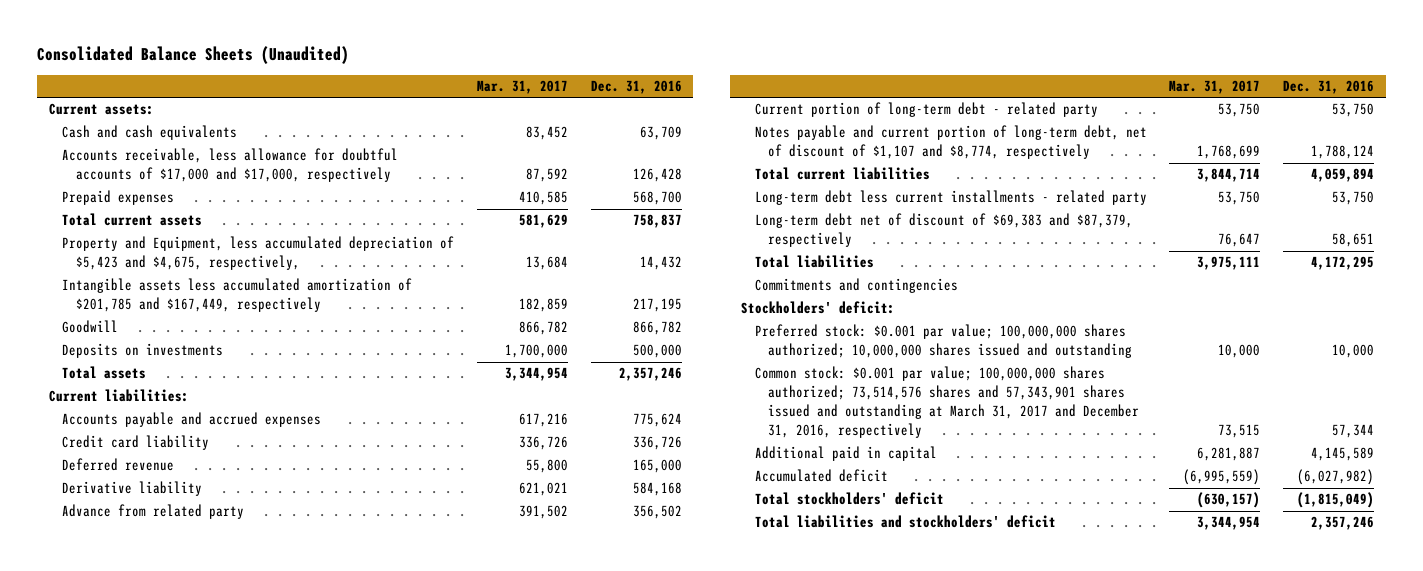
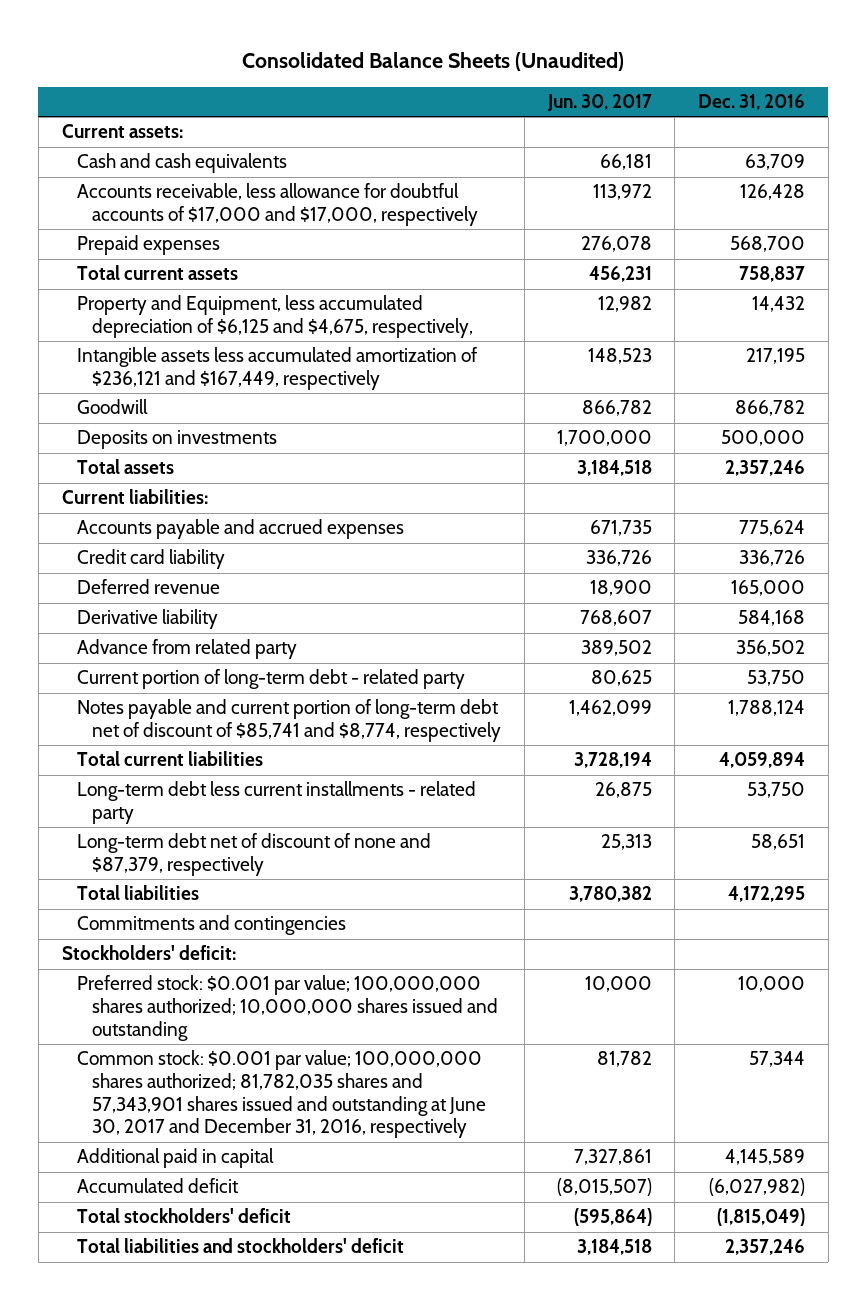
[477,80,569,95] Mar. 31, 2017 -> none
none -> [546,94,652,112] Jun. 30, 2017
[62,236,455,271] Property and Equipment, less accumulated depreciation of $5,423 and $4,675, respectively, -> [77,295,474,339] Property and Equipment, less accumulated depreciation of $6,125 and $4,675, respectively,
[62,278,413,313] Intangible assets less accumulated amortization of $201,785 and $167,449, respectively -> [77,347,479,391] Intangible assets less accumulated amortization of $236,121 and $167,449, respectively
[754,125,1147,160] Notes payable and current portion of long-term debt, net of discount of $1,107 and $8,774, respectively -> [77,699,502,743] Notes payable and current portion of long-term debt net of discount of $85,741 and $8,774, respectively
[754,213,1133,248] Long-term debt net of discount of $69,383 and $87,379, respectively -> [77,833,432,877] Long-term debt net of discount of none and $87,379, respectively
[754,366,1140,439] Common stock: $0.001 par value; 100,000,000 shares authorized; 73,514,576 shares and 57,343,901 shares issued and outstanding at March 31, 2017 and December 31, 2016, respectively -> [77,1050,487,1139] Common stock: $0.001 par value; 100,000,000 shares authorized; 81,782,035 shares and 57,343,901 shares issued and outstanding at June 30, 2017 and December 31, 2016, respectively

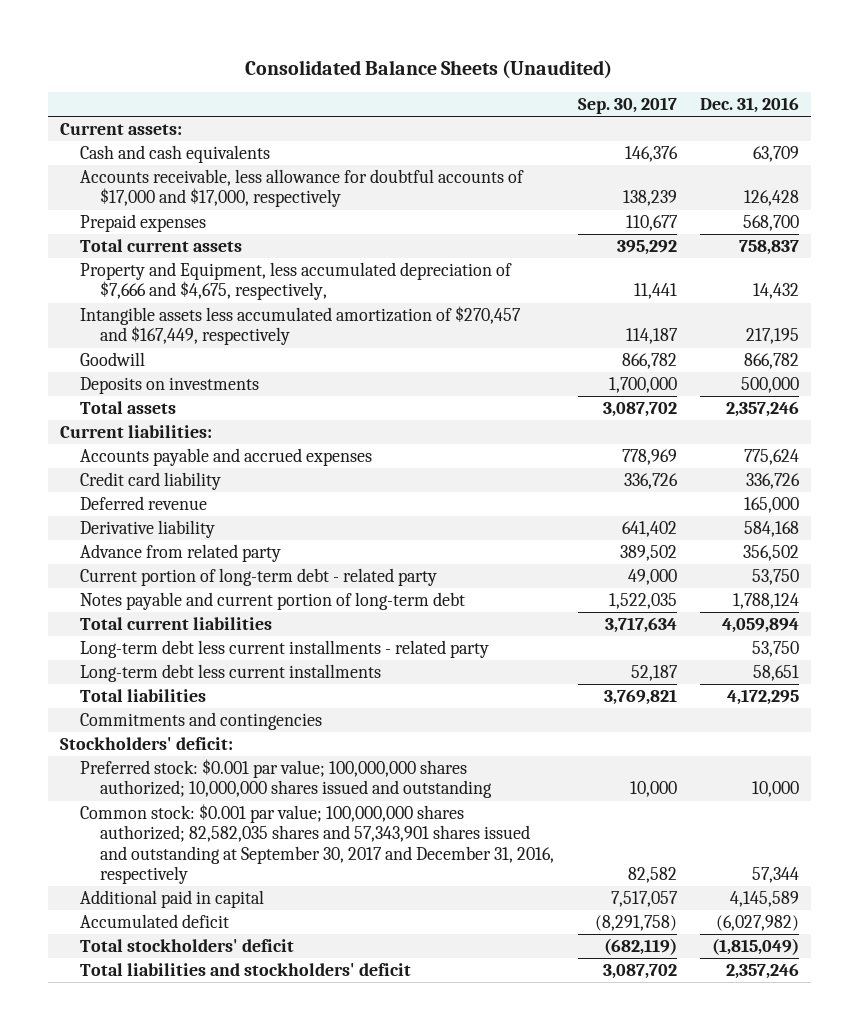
[546,94,652,112] Jun. 30, 2017 -> none
none -> [577,97,677,115] Sep. 30, 2017
[77,295,474,339] Property and Equipment, less accumulated depreciation of $6,125 and $4,675, respectively, -> [80,262,513,301] Property and Equipment, less accumulated depreciation of $7,666 and $4,675, respectively,
[77,347,479,391] Intangible assets less accumulated amortization of $236,121 and $167,449, respectively -> [80,306,522,346] Intangible assets less accumulated amortization of $270,457 and $167,449, respectively
[77,699,502,743] Notes payable and current portion of long-term debt net of discount of $85,741 and $8,774, respectively -> [80,592,466,611] Notes payable and current portion of long-term debt
[77,833,432,877] Long-term debt net of discount of none and $87,379, respectively -> [80,664,382,683] Long-term debt less current installments
[77,1050,487,1139] Common stock: $0.001 par value; 100,000,000 shares authorized; 81,782,035 shares and 57,343,901 shares issued and outstanding at June 30, 2017 and December 31, 2016, respectively -> [80,804,555,884] Common stock: $0.001 par value; 100,000,000 shares authorized; 82,582,035 shares and 57,343,901 shares issued and outstanding at September 30, 2017 and December 31, 2016, respectively

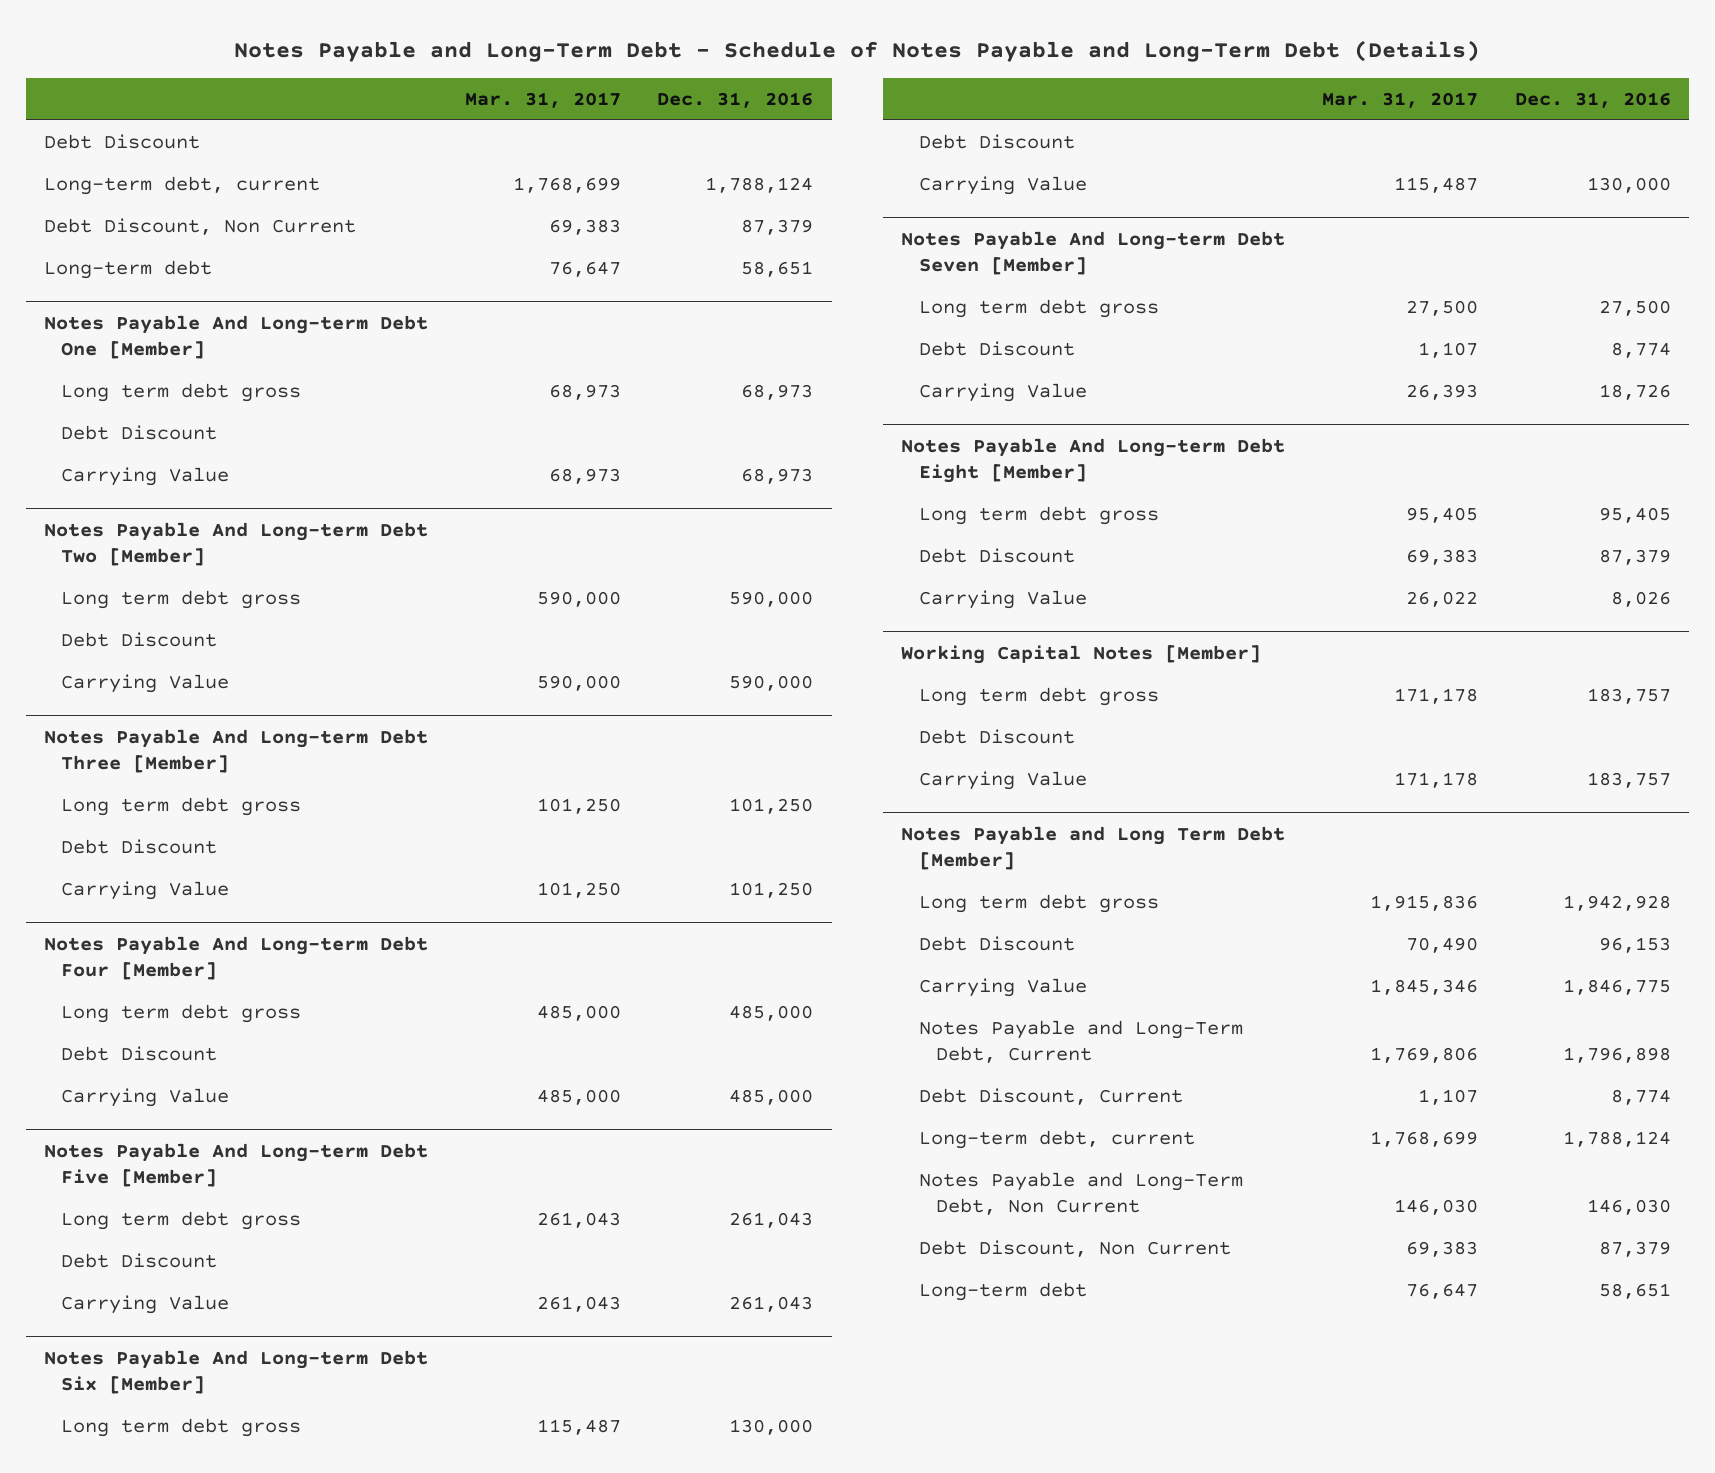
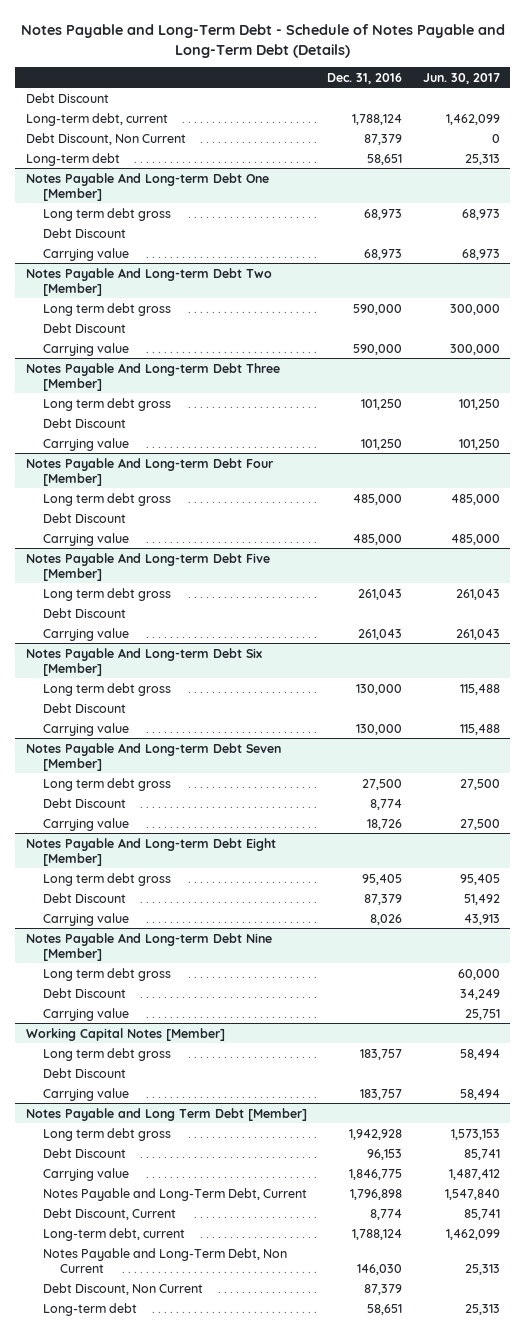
[464,91,621,108] Mar. 31, 2017 -> none
none -> [422,72,500,84] Jun. 30, 2017
[61,466,230,486] Carrying Value -> [42,247,129,261] Carrying value
[61,673,230,693] Carrying Value -> [42,342,129,356] Carrying value
[61,880,230,900] Carrying Value -> [42,437,129,451] Carrying value
[61,1087,230,1107] Carrying Value -> [42,532,129,546] Carrying value
[61,1294,230,1314] Carrying Value -> [42,627,129,641] Carrying value
[918,175,1087,195] Carrying Value -> [42,722,129,736] Carrying value
[918,382,1087,402] Carrying Value -> [42,817,129,831] Carrying value
[918,589,1087,609] Carrying Value -> [42,912,129,926] Carrying value
none -> [25,932,272,961] Notes Payable And Long-term Debt Nine [Member]
none -> [42,967,171,981] Long term debt gross
none -> [42,987,126,998] Debt Discount
none -> [42,1007,129,1021] Carrying value
[918,770,1087,790] Carrying Value -> [42,1087,129,1101] Carrying value
[918,977,1087,997] Carrying Value -> [42,1167,129,1181] Carrying value

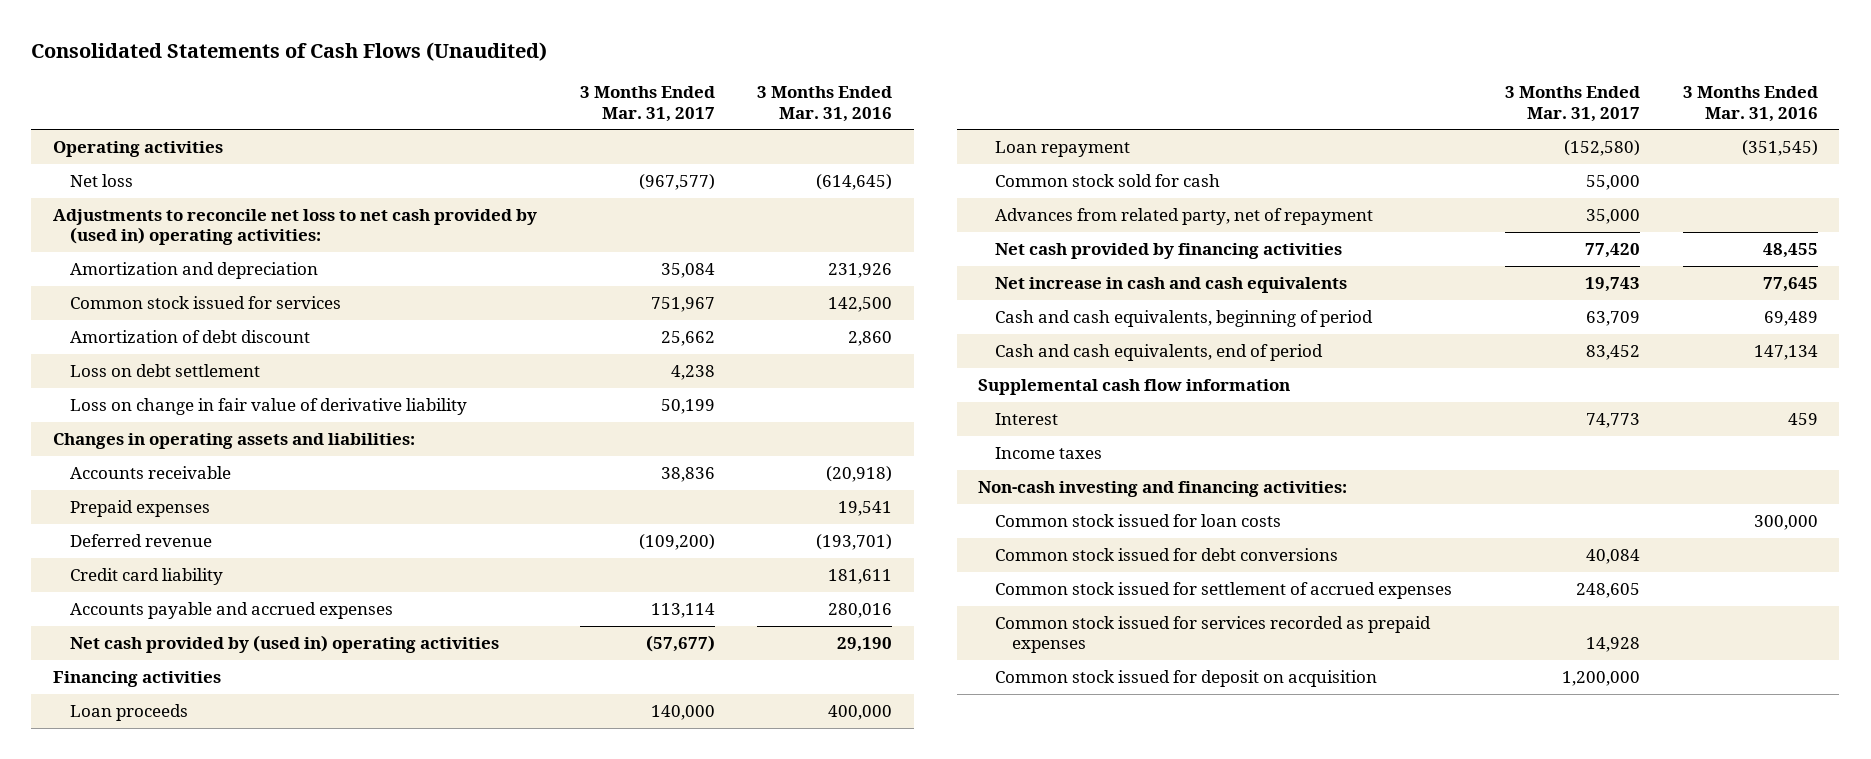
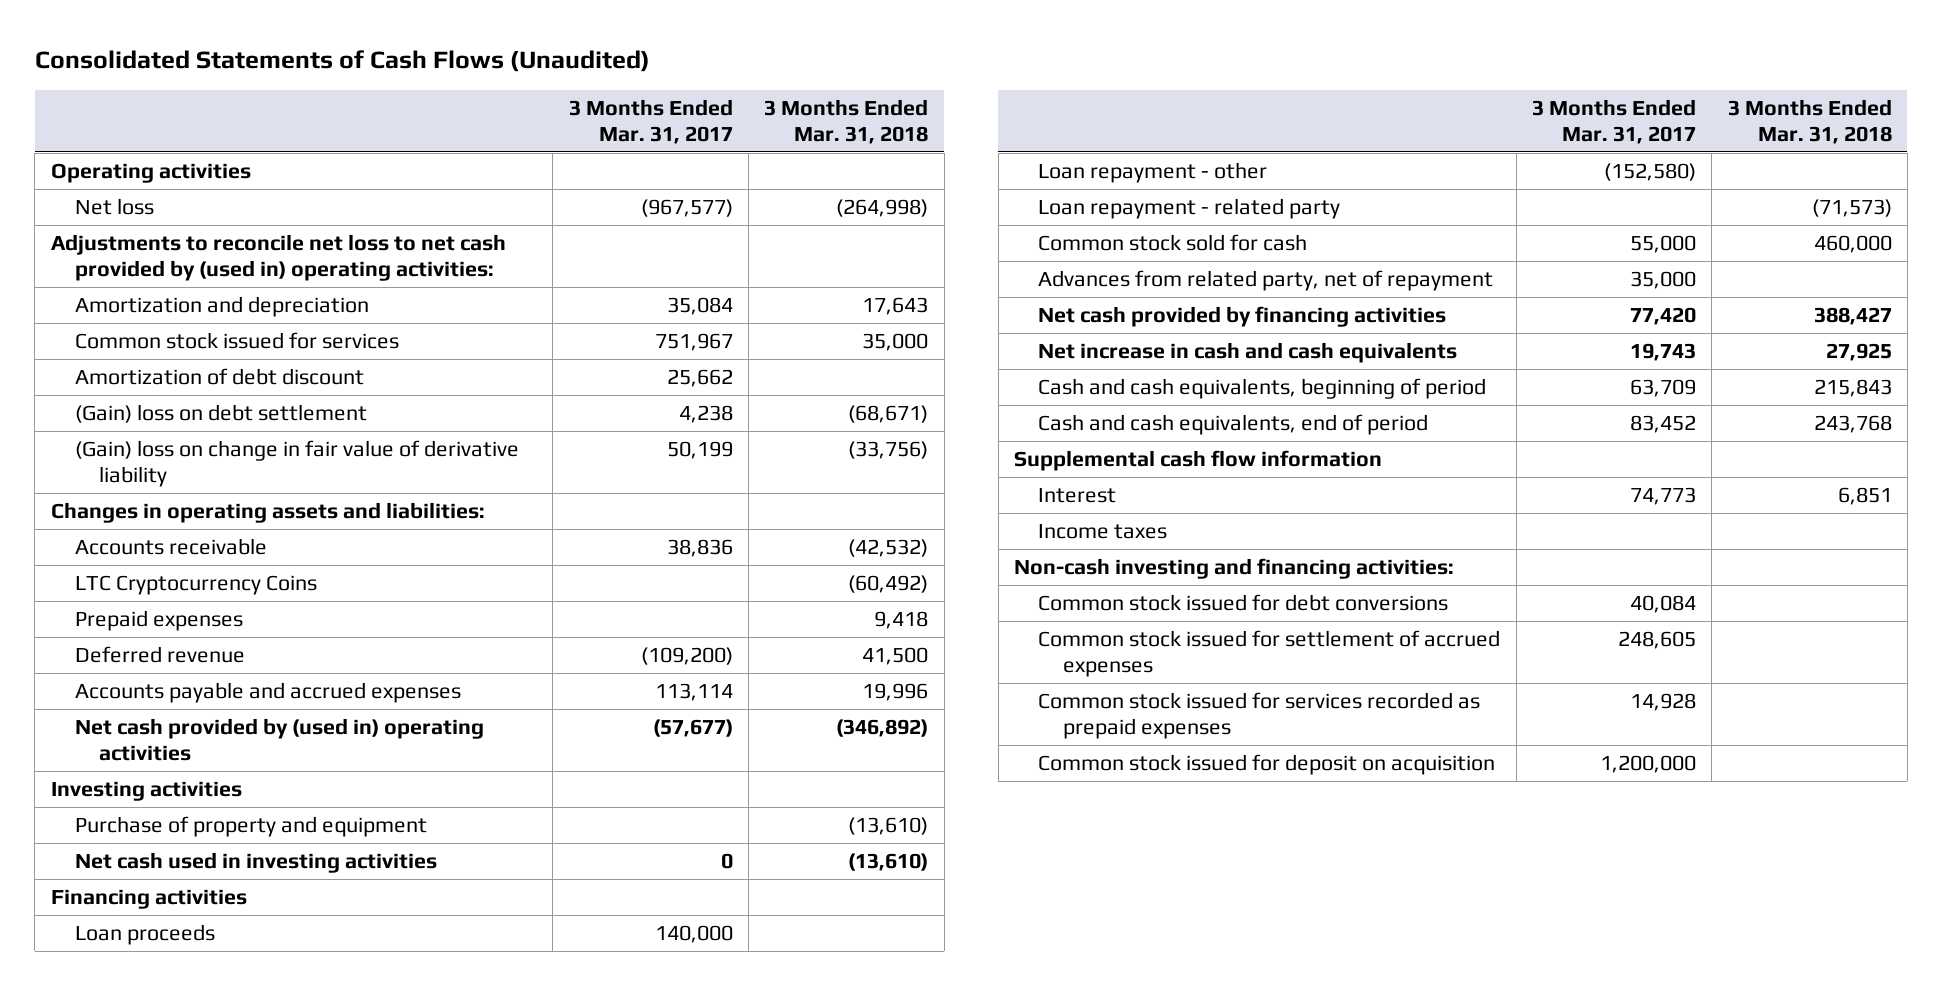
[757,86,893,122] 3 Months Ended Mar. 31, 2016 -> none
none -> [764,98,929,144] 3 Months Ended Mar. 31, 2018
[69,363,260,377] Loss on debt settlement -> [74,404,367,424] (Gain) loss on debt settlement
[69,397,467,415] Loss on change in fair value of derivative liability -> [74,440,519,487] (Gain) loss on change in fair value of derivative liability
none -> [74,575,317,596] LTC Cryptocurrency Coins
[69,567,223,585] Credit card liability -> none
none -> [50,781,242,802] Investing activities
none -> [74,816,427,838] Purchase of property and equipment
none -> [74,852,437,874] Net cash used in investing activities
[995,140,1131,157] Loan repayment -> [1038,162,1268,184] Loan repayment - other
none -> [1038,198,1341,220] Loan repayment - related party
[995,513,1282,527] Common stock issued for loan costs -> none

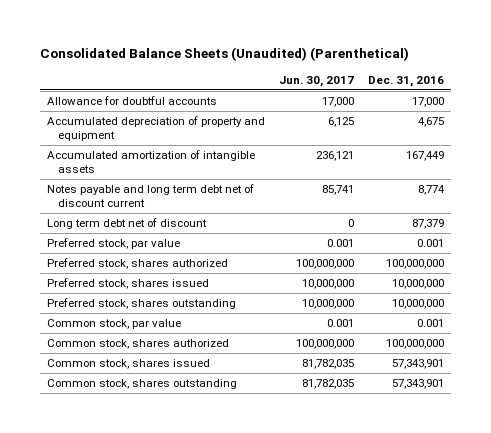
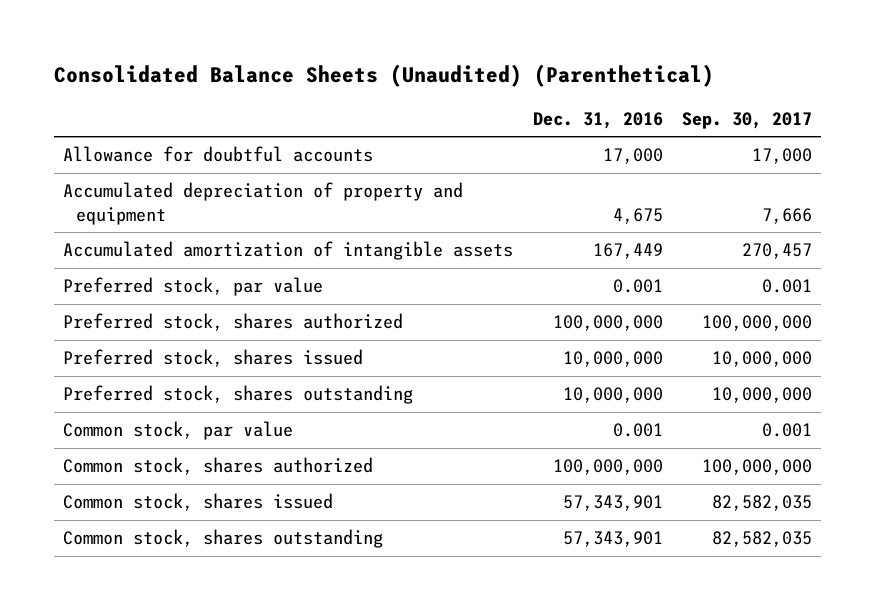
[279,75,355,87] Jun. 30, 2017 -> none
none -> [681,111,812,129] Sep. 30, 2017
[46,184,254,207] Notes payable and long term debt net of discount current -> none
[46,218,207,230] Long term debt net of discount -> none

